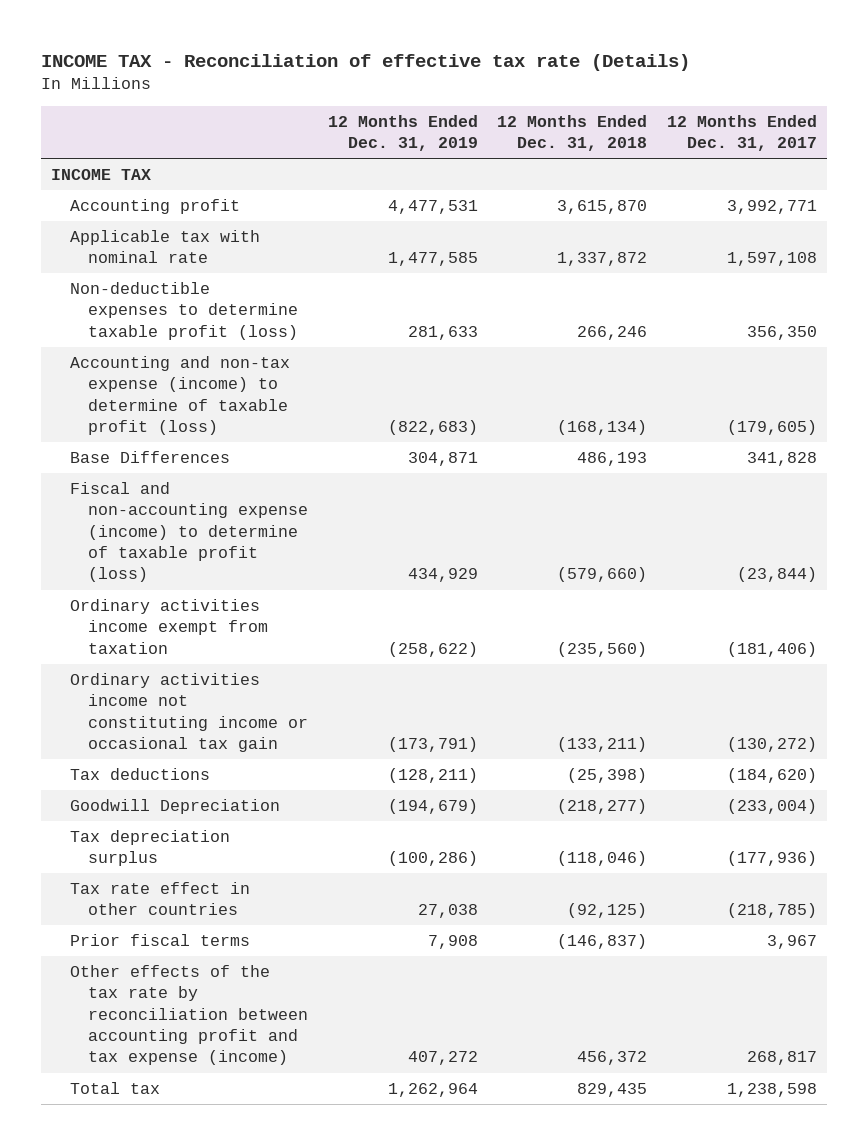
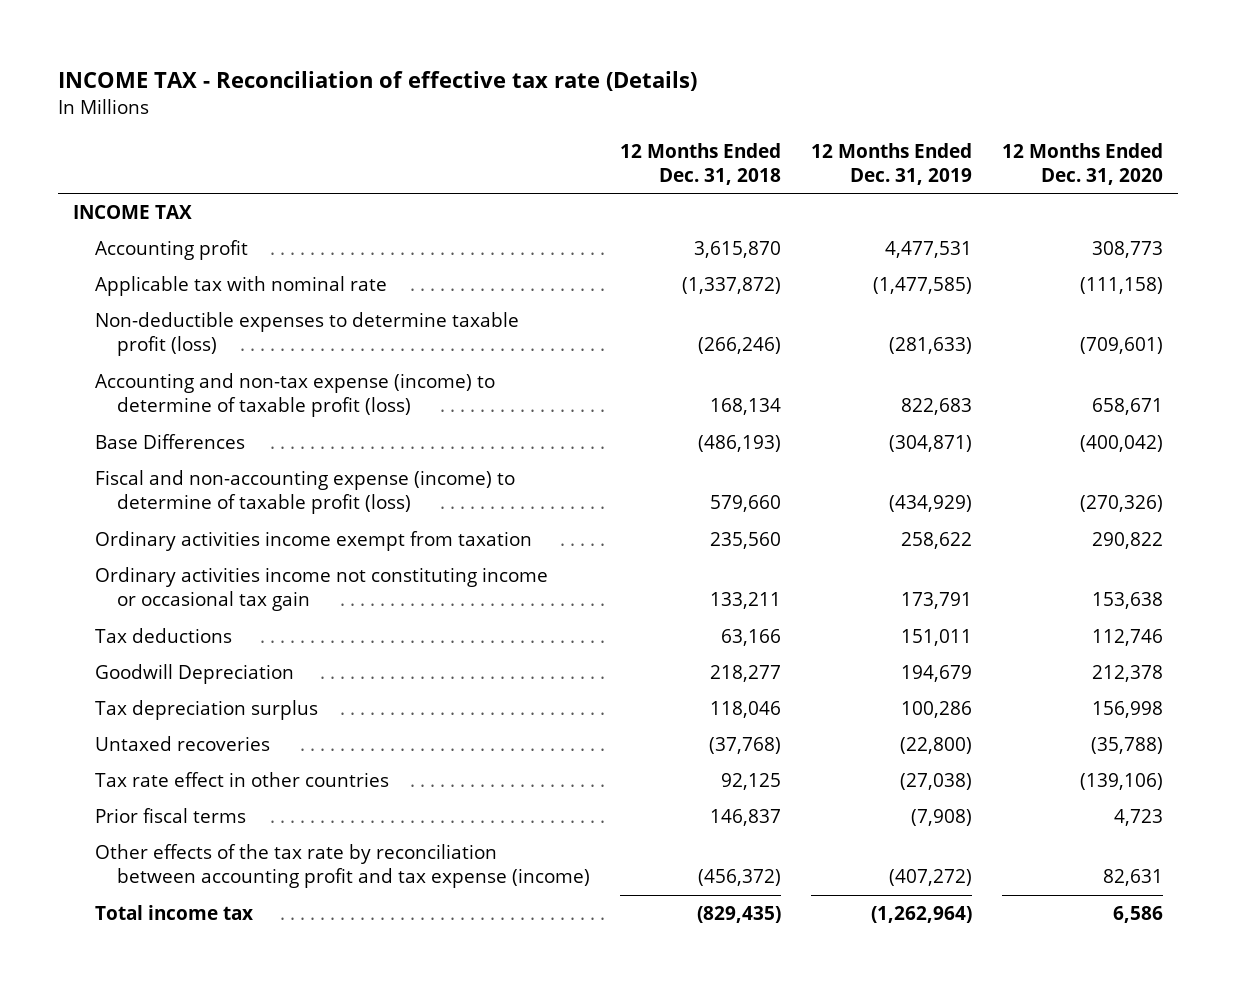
[667,114,818,151] 12 Months Ended Dec. 31, 2017 -> none
none -> [1001,142,1163,185] 12 Months Ended Dec. 31, 2020
[387,252,478,267] 1,477,585 -> [872,276,972,294] (1,477,585)
[557,252,648,267] 1,337,872 -> [681,276,781,294] (1,337,872)
[407,325,478,340] 281,633 -> [888,337,972,355] (281,633)
[577,325,648,340] 266,246 -> [697,337,781,355] (266,246)
[387,420,478,436] (822,683) -> [900,398,972,416] 822,683
[557,420,648,436] (168,134) -> [709,398,781,416] 168,134
[407,451,478,466] 304,871 -> [888,434,972,452] (304,871)
[577,451,648,466] 486,193 -> [697,434,781,452] (486,193)
[407,568,478,583] 434,929 -> [888,495,972,513] (434,929)
[557,567,648,583] (579,660) -> [709,495,781,513] 579,660
[387,641,478,657] (258,622) -> [900,531,972,549] 258,622
[557,641,648,657] (235,560) -> [709,531,781,549] 235,560
[387,737,478,753] (173,791) -> [900,592,972,610] 173,791
[557,737,648,753] (133,211) -> [709,592,781,610] 133,211
[387,767,478,783] (128,211) -> [900,628,972,646] 151,011
[567,767,648,783] (25,398) -> [720,628,781,646] 63,166
[387,798,478,814] (194,679) -> [900,664,972,682] 194,679
[557,798,648,814] (218,277) -> [709,664,781,682] 218,277
[387,851,478,867] (100,286) -> [900,700,972,718] 100,286
[557,851,648,867] (118,046) -> [709,700,781,718] 118,046
none -> [94,735,270,751] Untaxed recoveries
[417,904,478,919] 27,038 -> [899,772,972,790] (27,038)
[567,903,648,919] (92,125) -> [720,772,781,790] 92,125
[427,934,478,949] 7,908 -> [910,808,972,826] (7,908)
[557,933,648,949] (146,837) -> [709,808,781,826] 146,837
[407,1051,478,1066] 407,272 -> [888,869,972,887] (407,272)
[577,1051,648,1066] 456,372 -> [697,869,781,887] (456,372)
[69,1081,160,1094] Total tax -> [94,904,253,920] Total income tax
[387,1082,478,1097] 1,262,964 -> [870,905,972,923] (1,262,964)
[577,1082,648,1097] 829,435 -> [696,905,781,923] (829,435)

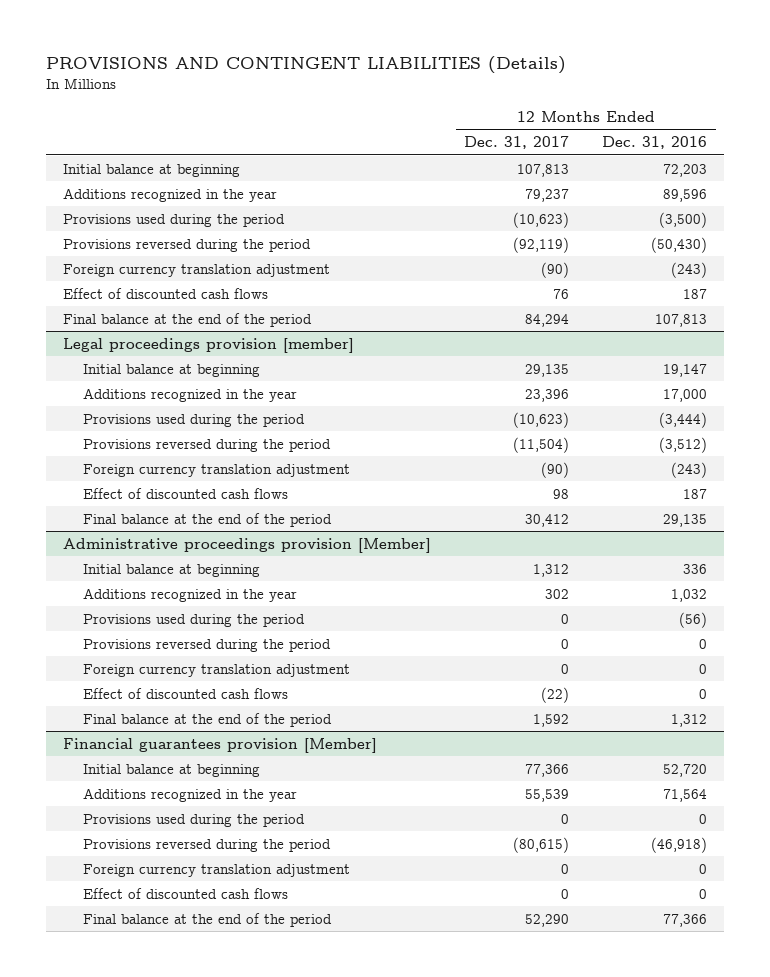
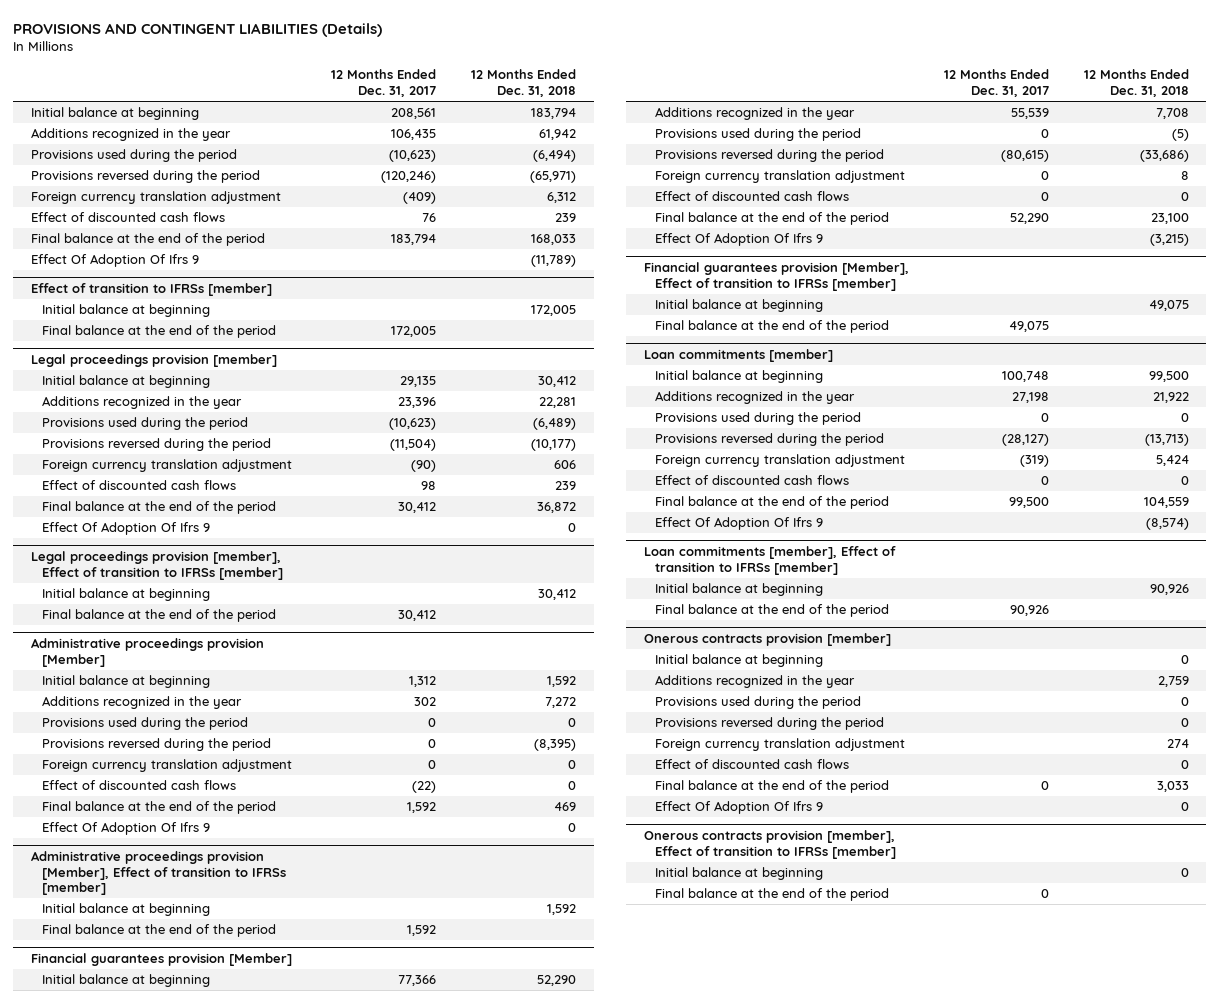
[602,136,708,150] Dec. 31, 2016 -> none
none -> [471,69,577,98] 12 Months Ended Dec. 31, 2018
[516,163,569,177] 107,813 -> [390,108,436,120] 208,561
[524,188,569,202] 79,237 -> [390,129,436,141] 106,435
[512,236,569,253] (92,119) -> [380,171,436,184] (120,246)
[540,261,569,278] (90) -> [402,192,436,205] (409)
[524,313,569,327] 84,294 -> [390,234,436,246] 183,794
none -> [30,254,199,268] Effect Of Adoption Of Ifrs 9
none -> [30,283,272,297] Effect of transition to IFRSs [member]
none -> [42,304,211,318] Initial balance at beginning
none -> [42,325,277,339] Final balance at the end of the period
none -> [42,522,211,536] Effect Of Adoption Of Ifrs 9
none -> [30,551,284,580] Legal proceedings provision [member], Effect of transition to IFRSs [member]
none -> [42,588,211,602] Initial balance at beginning
none -> [42,609,277,623] Final balance at the end of the period
none -> [42,822,211,836] Effect Of Adoption Of Ifrs 9
none -> [30,851,287,896] Administrative proceedings provision [Member], Effect of transition to IFRSs [member]
none -> [42,903,211,917] Initial balance at beginning
none -> [42,924,277,938] Final balance at the end of the period
none -> [655,233,824,247] Effect Of Adoption Of Ifrs 9
none -> [643,262,909,291] Financial guarantees provision [Member], Effect of transition to IFRSs [member]
none -> [655,299,824,313] Initial balance at beginning
none -> [655,320,890,334] Final balance at the end of the period
none -> [643,349,833,363] Loan commitments [member]
none -> [655,370,824,384] Initial balance at beginning
none -> [655,391,856,405] Additions recognized in the year
none -> [655,412,862,426] Provisions used during the period
none -> [655,433,885,447] Provisions reversed during the period
none -> [655,454,906,468] Foreign currency translation adjustment
none -> [655,475,850,486] Effect of discounted cash flows
none -> [655,496,890,510] Final balance at the end of the period
none -> [655,517,824,531] Effect Of Adoption Of Ifrs 9
none -> [643,546,896,575] Loan commitments [member], Effect of transition to IFRSs [member]
none -> [655,583,824,597] Initial balance at beginning
none -> [655,604,890,618] Final balance at the end of the period
none -> [643,633,891,647] Onerous contracts provision [member]
none -> [655,654,824,668] Initial balance at beginning
none -> [655,675,856,689] Additions recognized in the year
none -> [655,696,862,710] Provisions used during the period
none -> [655,717,885,731] Provisions reversed during the period
none -> [655,738,906,752] Foreign currency translation adjustment
none -> [655,759,850,770] Effect of discounted cash flows
none -> [655,780,890,794] Final balance at the end of the period
none -> [655,801,824,815] Effect Of Adoption Of Ifrs 9
none -> [643,830,897,859] Onerous contracts provision [member], Effect of transition to IFRSs [member]
none -> [655,867,824,881] Initial balance at beginning
none -> [655,888,890,902] Final balance at the end of the period

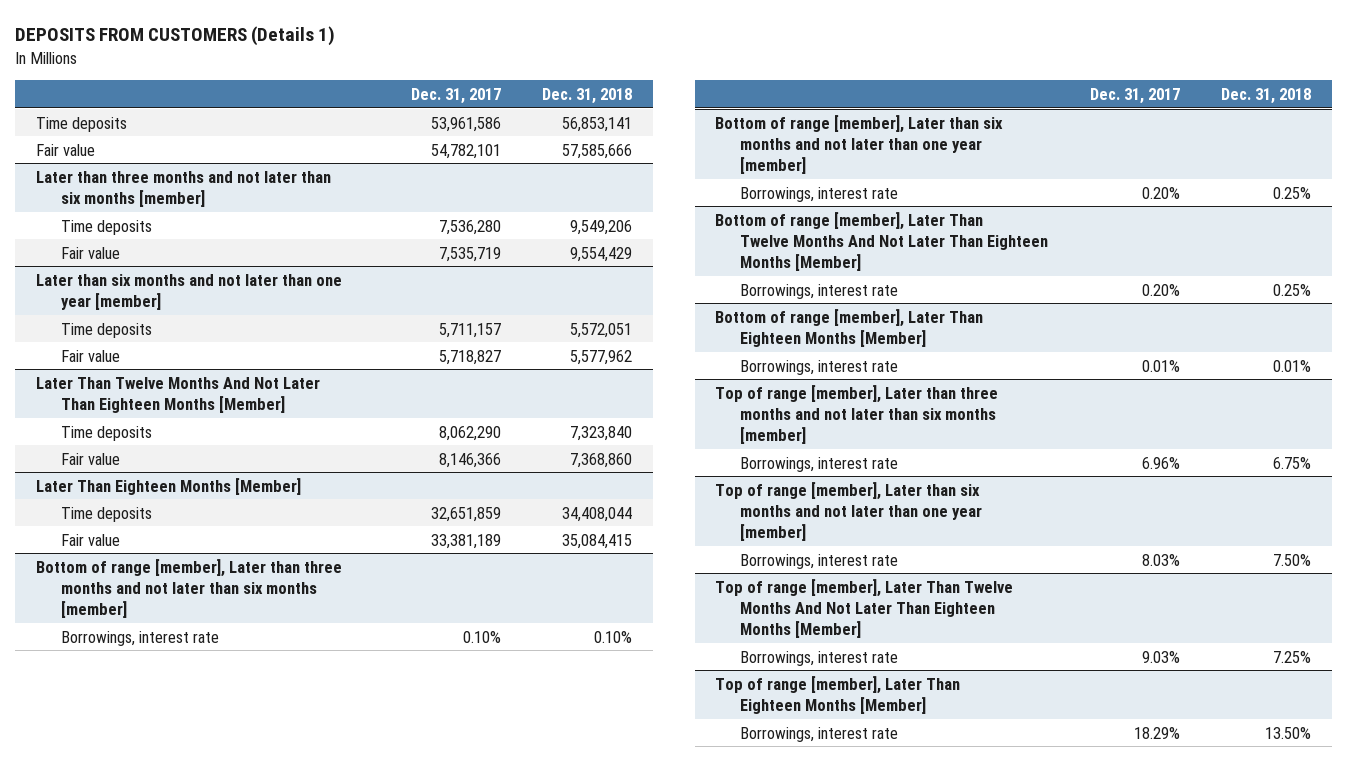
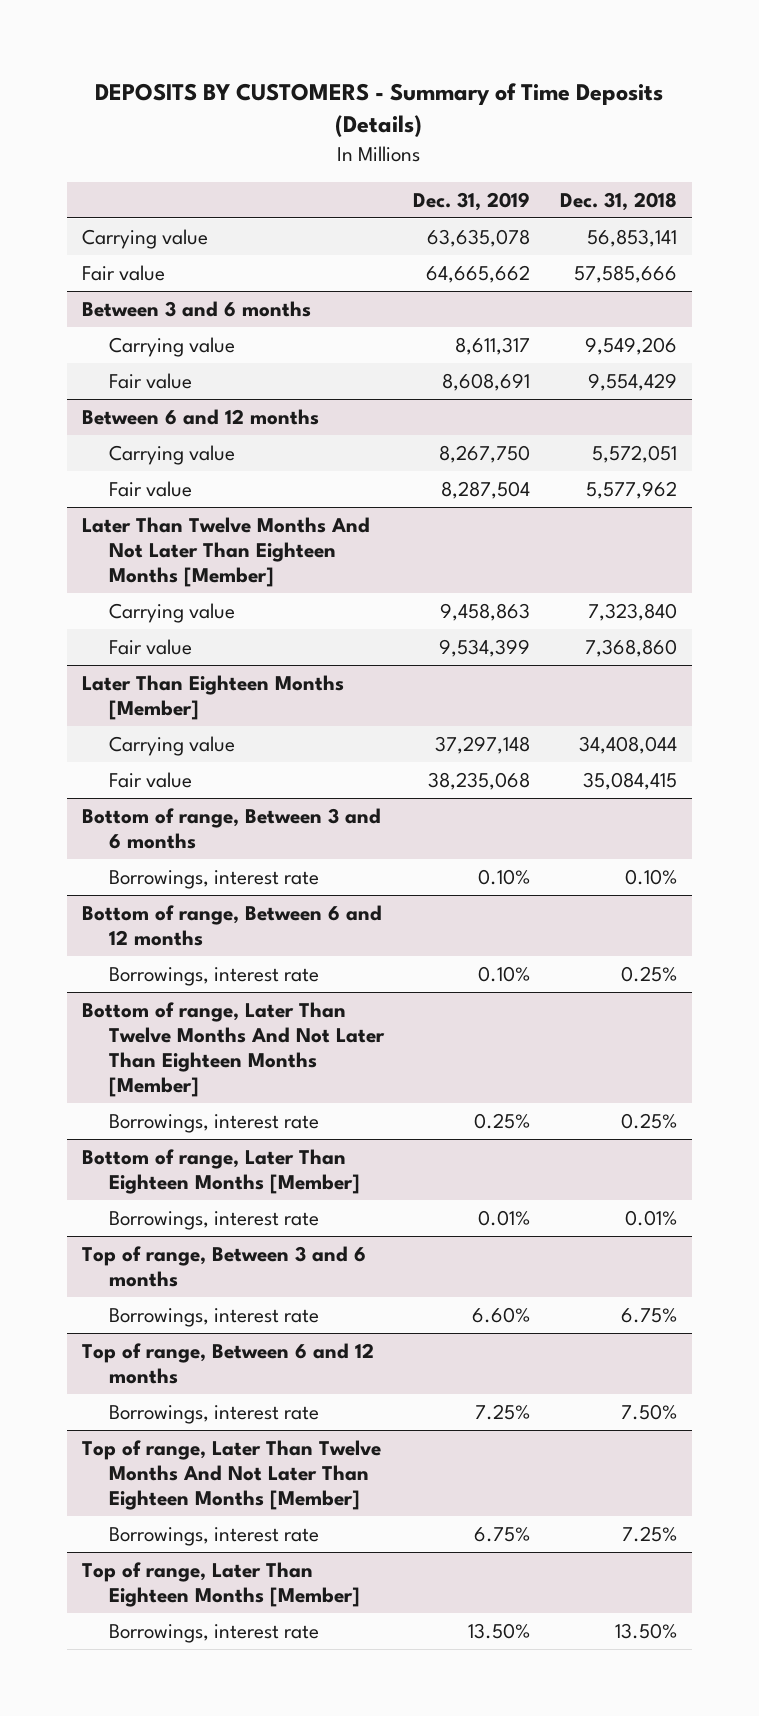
[15,26,336,47] DEPOSITS FROM CUSTOMERS (Details 1) -> [95,82,664,138] DEPOSITS BY CUSTOMERS - Summary of Time Deposits (Details)
[410,88,501,105] Dec. 31, 2017 -> none
none -> [413,191,531,211] Dec. 31, 2019
[36,116,128,132] Time deposits -> [81,229,208,250] Carrying value
[36,170,332,208] Later than three months and not later than six months [member] -> [81,301,311,318] Between 3 and 6 months
[61,219,153,235] Time deposits -> [109,337,236,358] Carrying value
[36,273,343,311] Later than six months and not later than one year [member] -> [81,409,319,426] Between 6 and 12 months
[61,322,153,338] Time deposits -> [109,445,236,466] Carrying value
[61,425,153,441] Time deposits -> [109,603,236,624] Carrying value
[61,506,153,522] Time deposits -> [109,736,236,757] Carrying value
[36,558,343,619] Bottom of range [member], Later than three months and not later than six months [member] -> none
none -> [81,808,381,849] Bottom of range, Between 3 and 6 months
[715,114,1004,175] Bottom of range [member], Later than six months and not later than one year [member] -> none
none -> [81,905,382,946] Bottom of range, Between 6 and 12 months
[715,211,1049,272] Bottom of range [member], Later Than Twelve Months And Not Later Than Eighteen Months [Member] -> [81,1002,386,1097] Bottom of range, Later Than Twelve Months And Not Later Than Eighteen Months [Member]
[715,308,984,348] Bottom of range [member], Later Than Eighteen Months [Member] -> [81,1149,361,1194] Bottom of range, Later Than Eighteen Months [Member]
[715,384,999,445] Top of range [member], Later than three months and not later than six months [member] -> none
none -> [81,1246,366,1287] Top of range, Between 3 and 6 months
[715,481,983,542] Top of range [member], Later than six months and not later than one year [member] -> none
none -> [81,1343,374,1384] Top of range, Between 6 and 12 months
[715,578,1014,639] Top of range [member], Later Than Twelve Months And Not Later Than Eighteen Months [Member] -> [81,1440,381,1510] Top of range, Later Than Twelve Months And Not Later Than Eighteen Months [Member]
[715,675,961,715] Top of range [member], Later Than Eighteen Months [Member] -> [81,1562,361,1607] Top of range, Later Than Eighteen Months [Member]

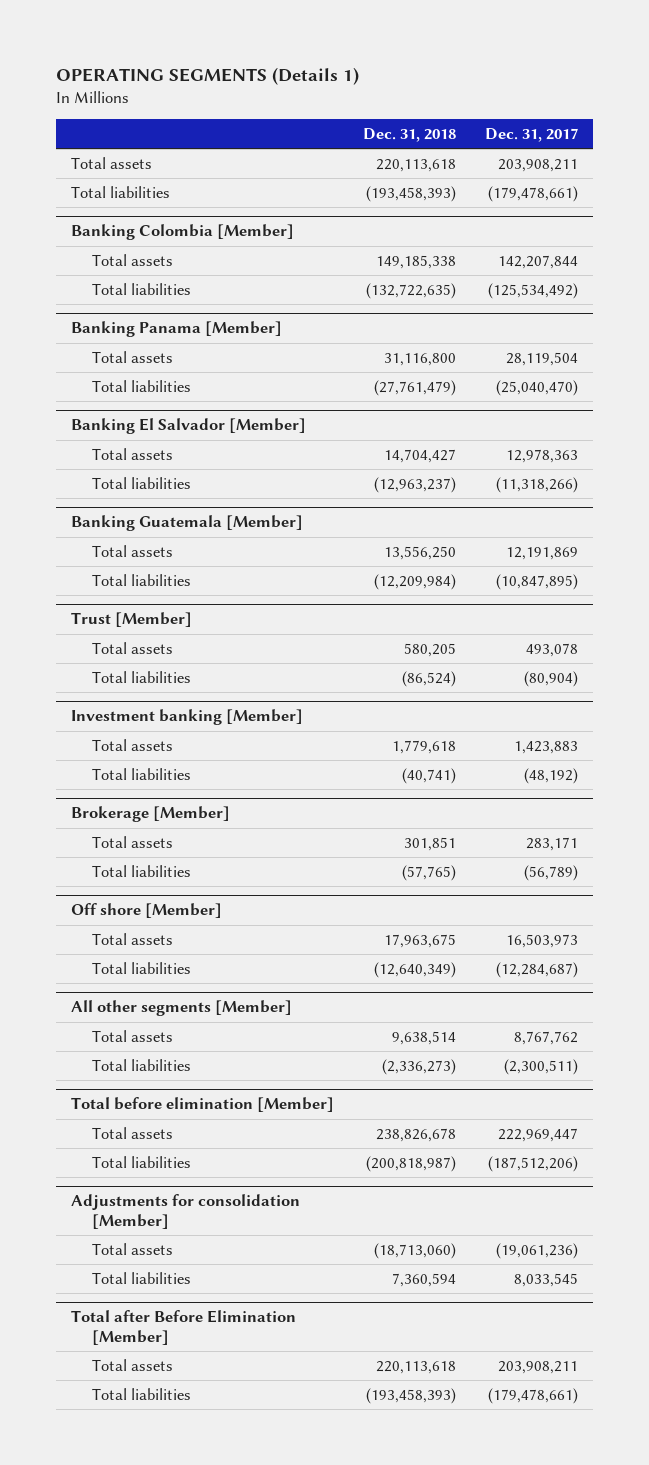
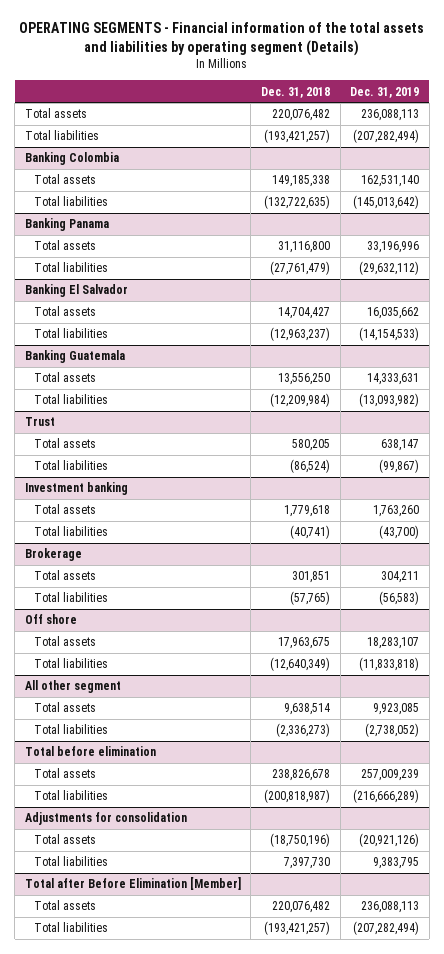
[55,67,359,86] OPERATING SEGMENTS (Details 1) -> [19,22,425,57] OPERATING SEGMENTS - Financial information of the total assets and liabilities by operating segment (Details)
[485,128,579,143] Dec. 31, 2017 -> none
none -> [350,86,420,98] Dec. 31, 2019
[375,158,456,172] 220,113,618 -> [272,109,331,122] 220,076,482
[365,185,456,202] (193,458,393) -> [264,129,331,144] (193,421,257)
[70,224,294,241] Banking Colombia [Member] -> [24,152,119,166] Banking Colombia
[70,321,282,338] Banking Panama [Member] -> [24,218,109,232] Banking Panama
[70,418,306,435] Banking El Salvador [Member] -> [24,284,128,298] Banking El Salvador
[70,515,303,532] Banking Guatemala [Member] -> [24,350,125,364] Banking Guatemala
[70,612,192,628] Trust [Member] -> [24,417,55,427] Trust
[70,709,303,726] Investment banking [Member] -> [24,482,128,496] Investment banking
[70,806,230,823] Brokerage [Member] -> [24,548,82,562] Brokerage
[70,903,222,919] Off shore [Member] -> [24,614,77,625] Off shore
[70,1000,292,1017] All other segments [Member] -> [24,680,121,694] All other segment
[70,1097,334,1113] Total before elimination [Member] -> [24,746,156,757] Total before elimination
[70,1194,300,1229] Adjustments for consolidation [Member] -> [24,812,187,826] Adjustments for consolidation
[373,1242,456,1259] (18,713,060) -> [270,833,331,848] (18,750,196)
[391,1272,456,1287] 7,360,594 -> [284,857,331,870] 7,397,730
[375,1360,456,1374] 220,113,618 -> [272,901,331,914] 220,076,482
[365,1387,456,1404] (193,458,393) -> [264,921,331,936] (193,421,257)

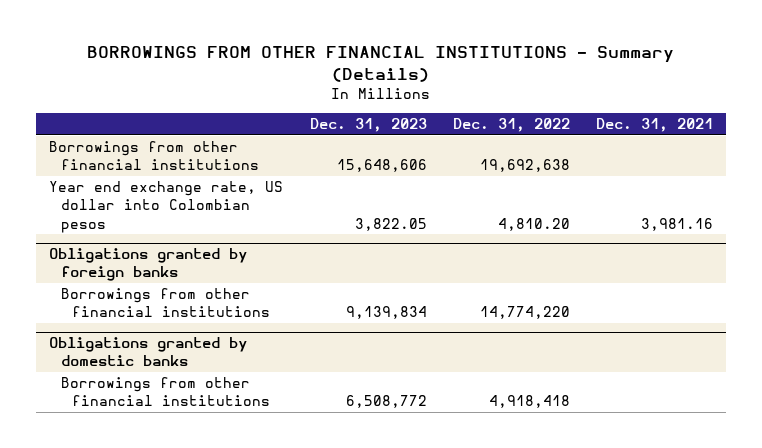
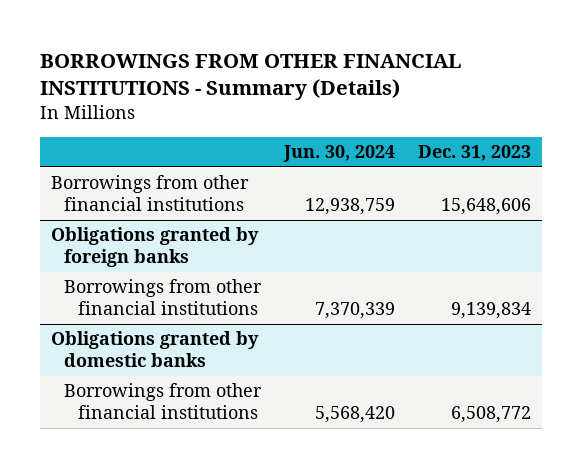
[452,118,570,133] Dec. 31, 2022 -> none
[596,118,714,133] Dec. 31, 2021 -> none
none -> [283,145,396,163] Jun. 30, 2024
[49,181,284,233] Year end exchange rate, US dollar into Colombian pesos -> none

